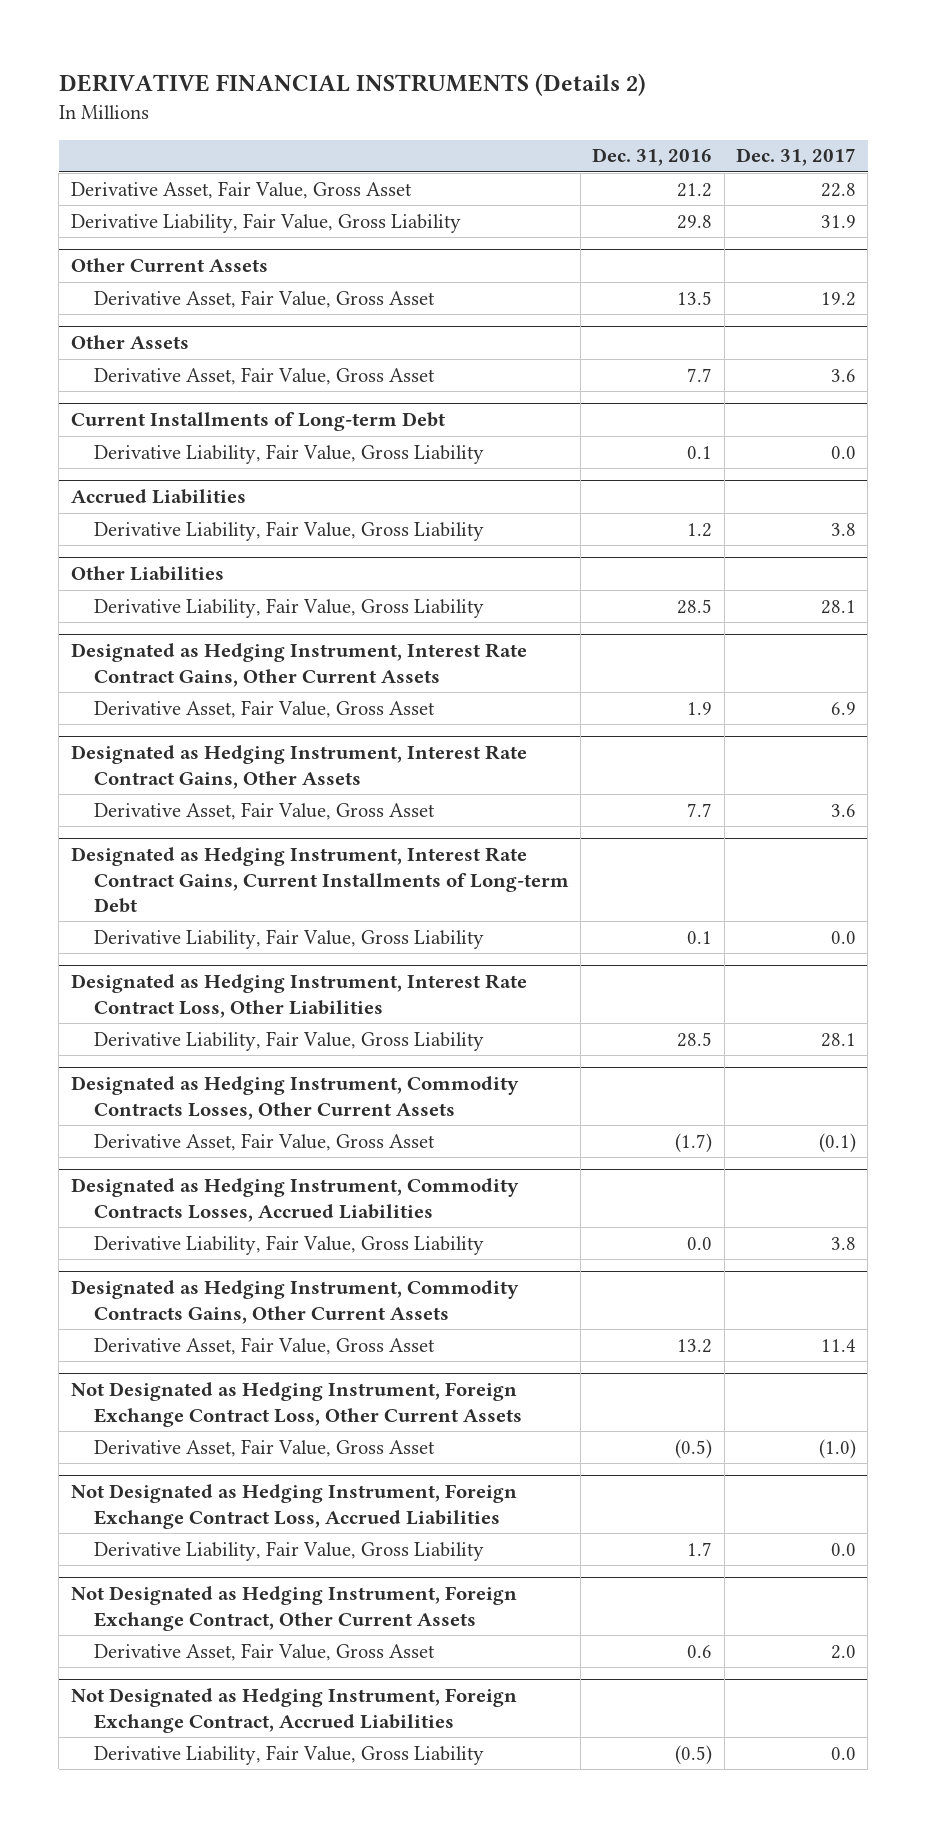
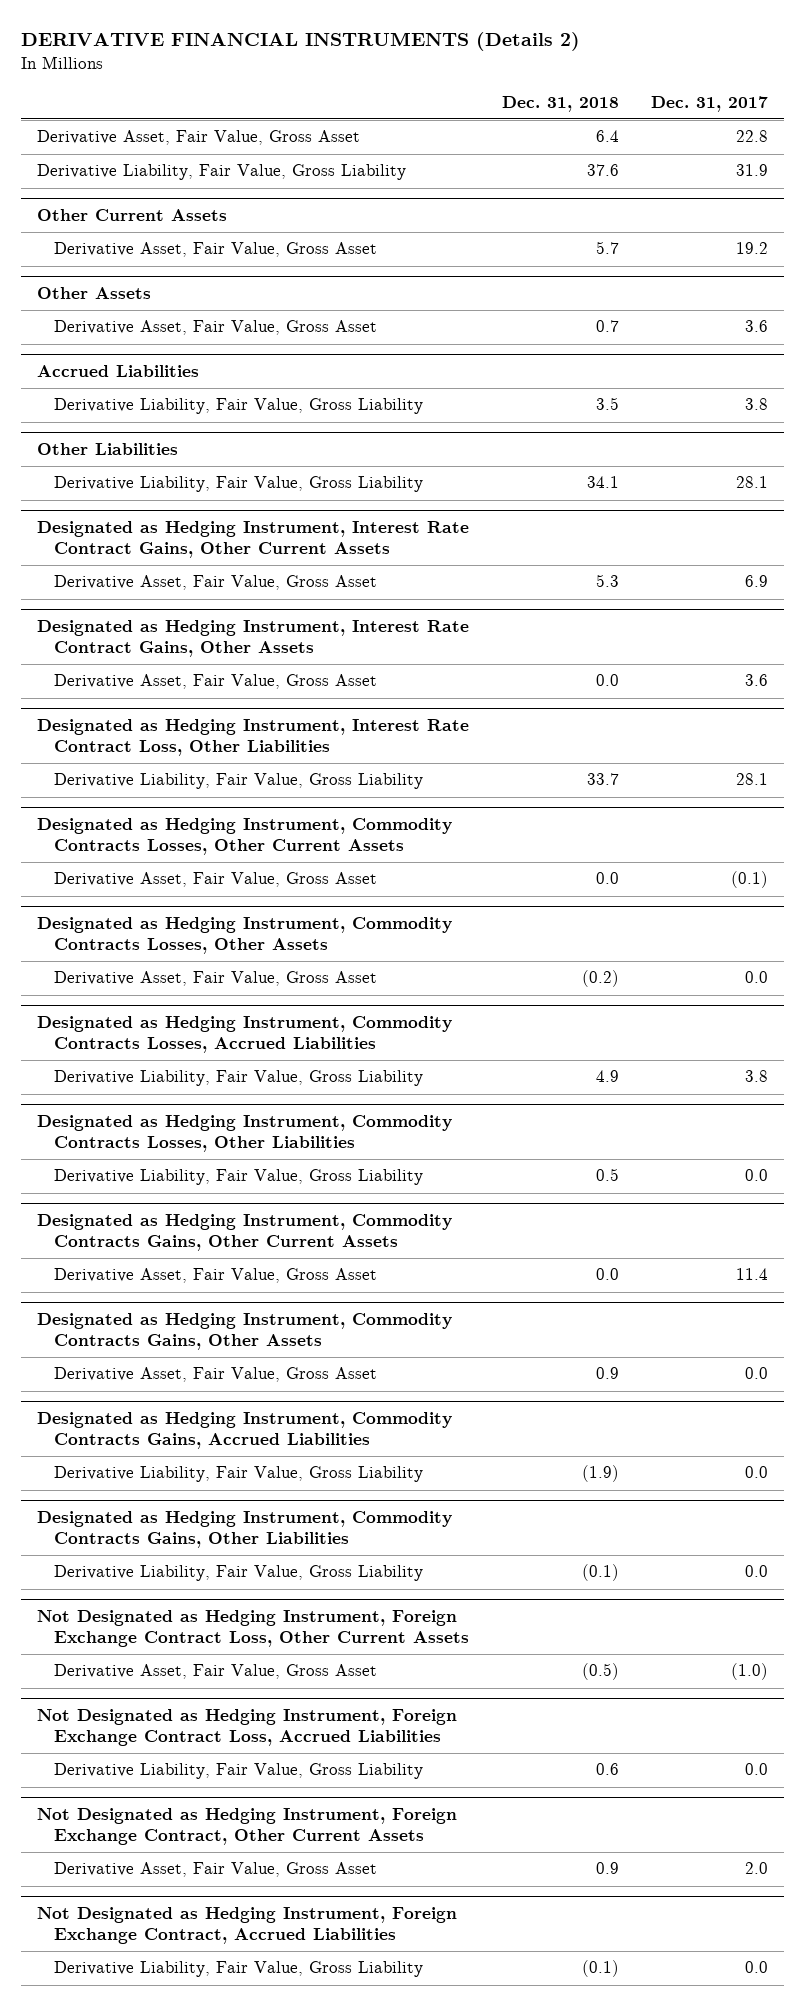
[592,148,713,167] Dec. 31, 2016 -> none
none -> [501,95,619,112] Dec. 31, 2018
[70,412,445,432] Current Installments of Long-term Debt -> none
[93,443,484,464] Derivative Liability, Fair Value, Gross Liability -> none
[70,847,569,914] Designated as Hedging Instrument, Interest Rate Contract Gains, Current Installments of Long-term Debt -> none
[93,928,484,949] Derivative Liability, Fair Value, Gross Liability -> none
none -> [37,916,453,954] Designated as Hedging Instrument, Commodity Contracts Losses, Other Assets
none -> [54,971,378,987] Derivative Asset, Fair Value, Gross Asset
none -> [37,1114,453,1152] Designated as Hedging Instrument, Commodity Contracts Losses, Other Liabilities
none -> [54,1169,424,1186] Derivative Liability, Fair Value, Gross Liability
none -> [37,1312,453,1350] Designated as Hedging Instrument, Commodity Contracts Gains, Other Assets
none -> [54,1367,378,1383] Derivative Asset, Fair Value, Gross Asset
none -> [37,1411,453,1449] Designated as Hedging Instrument, Commodity Contracts Gains, Accrued Liabilities
none -> [54,1466,424,1483] Derivative Liability, Fair Value, Gross Liability
none -> [37,1510,453,1548] Designated as Hedging Instrument, Commodity Contracts Gains, Other Liabilities
none -> [54,1565,424,1582] Derivative Liability, Fair Value, Gross Liability

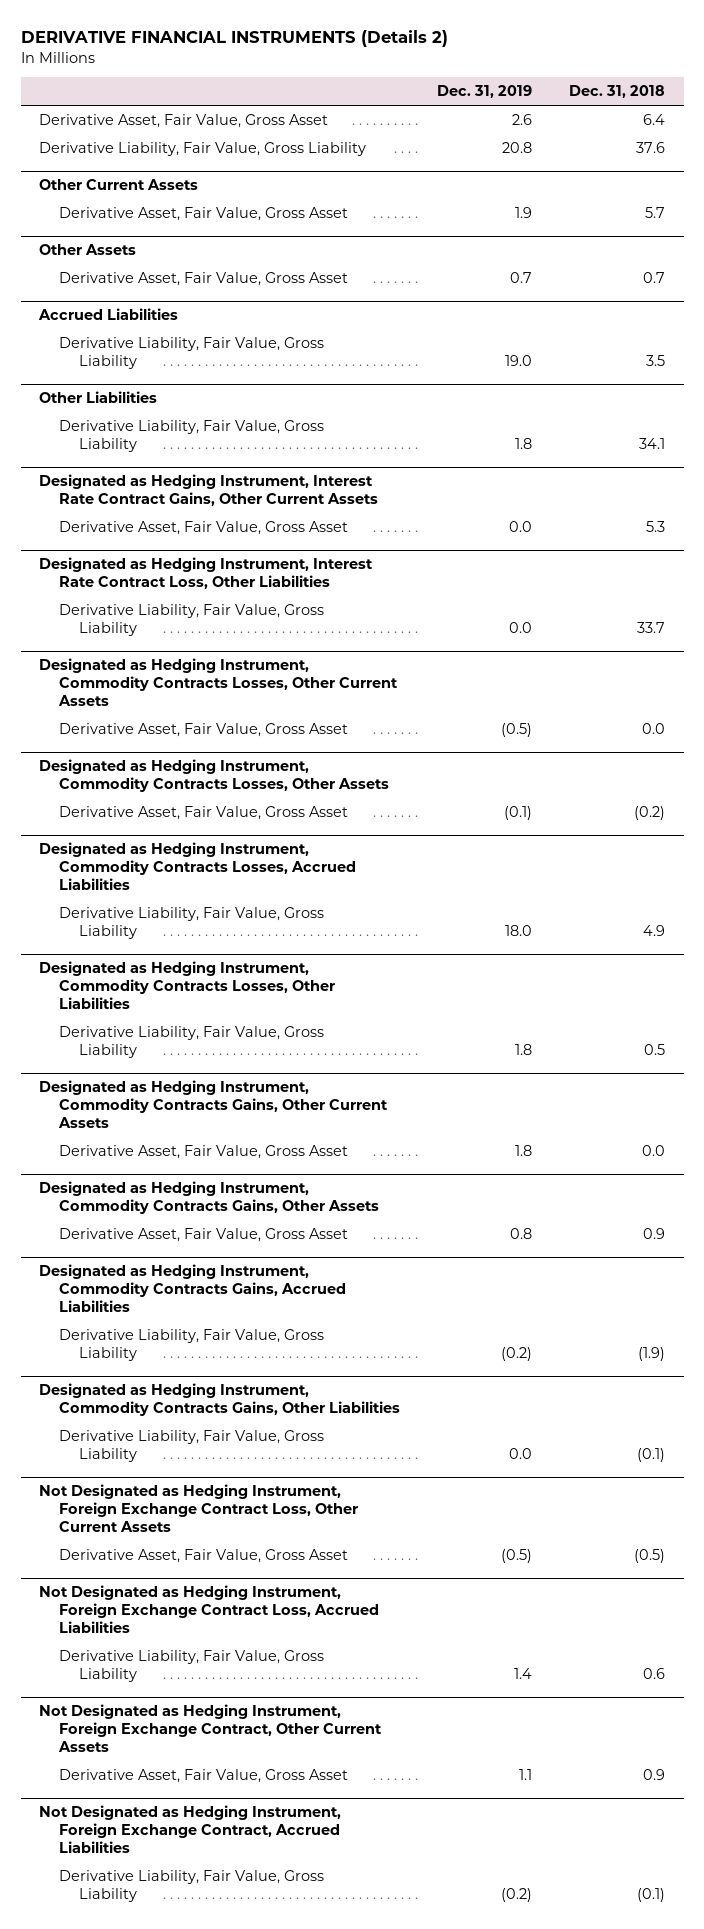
[651,95,769,112] Dec. 31, 2017 -> none
none -> [436,85,532,99] Dec. 31, 2019
[37,619,470,657] Designated as Hedging Instrument, Interest Rate Contract Gains, Other Assets -> none
[54,674,378,690] Derivative Asset, Fair Value, Gross Asset -> none

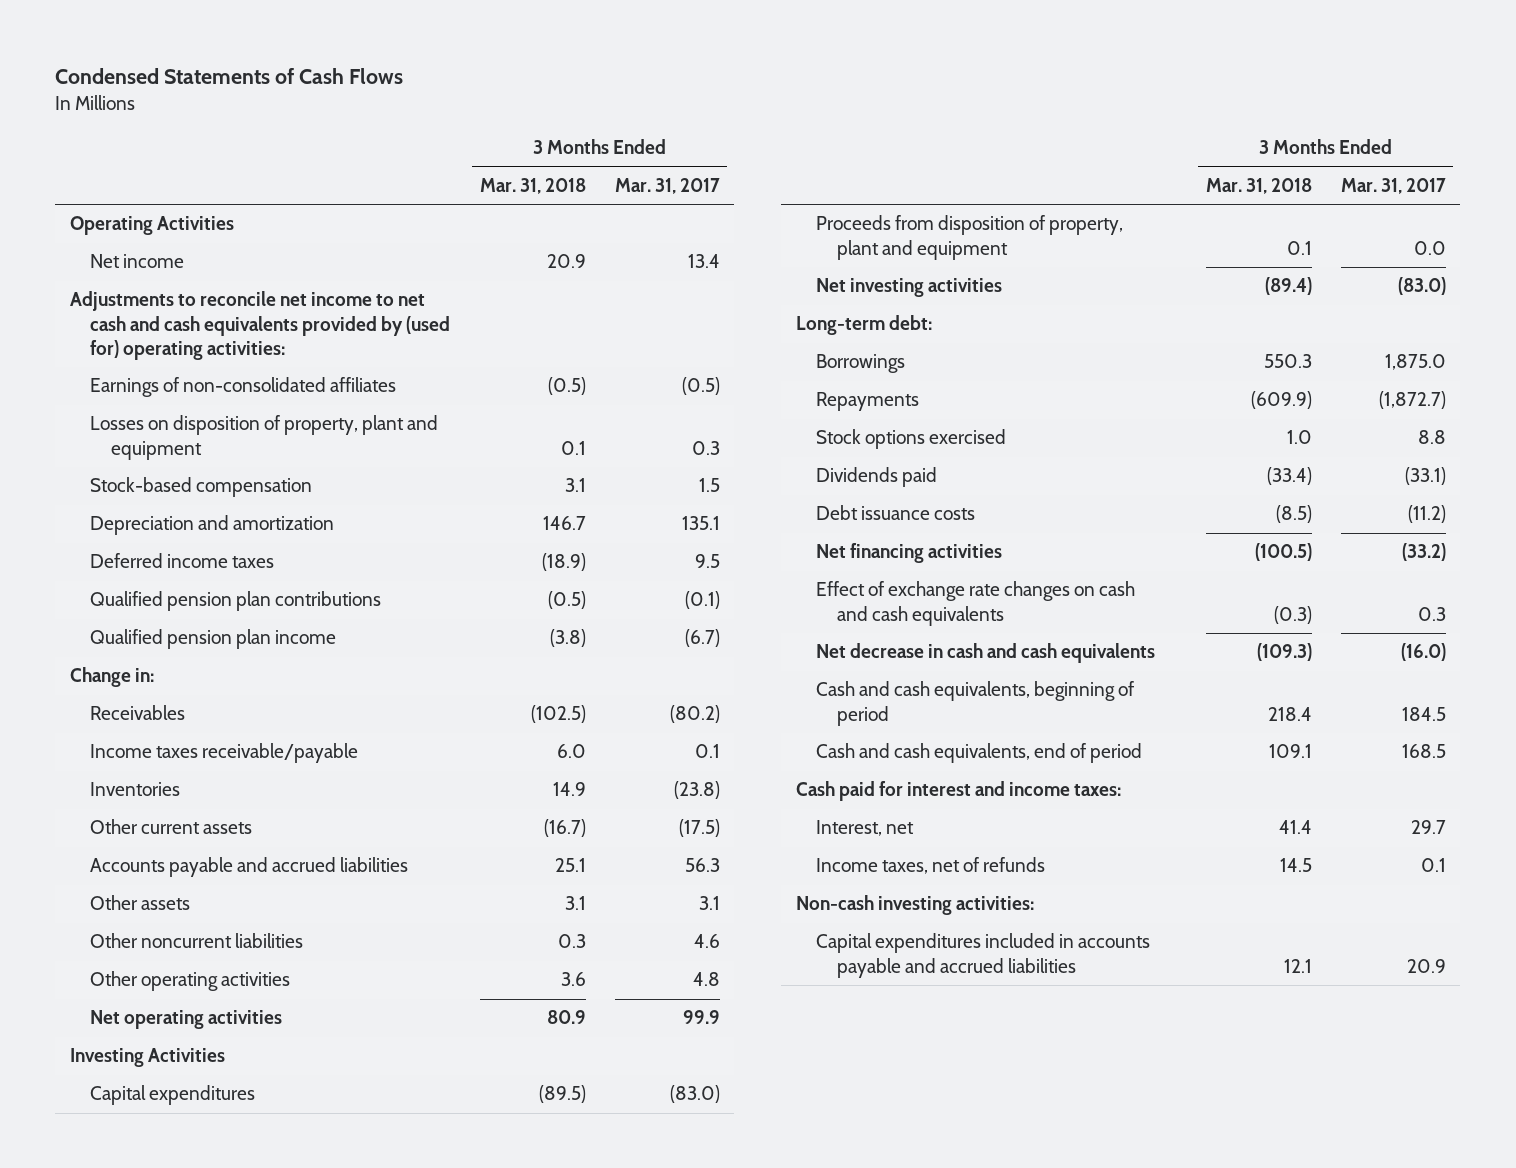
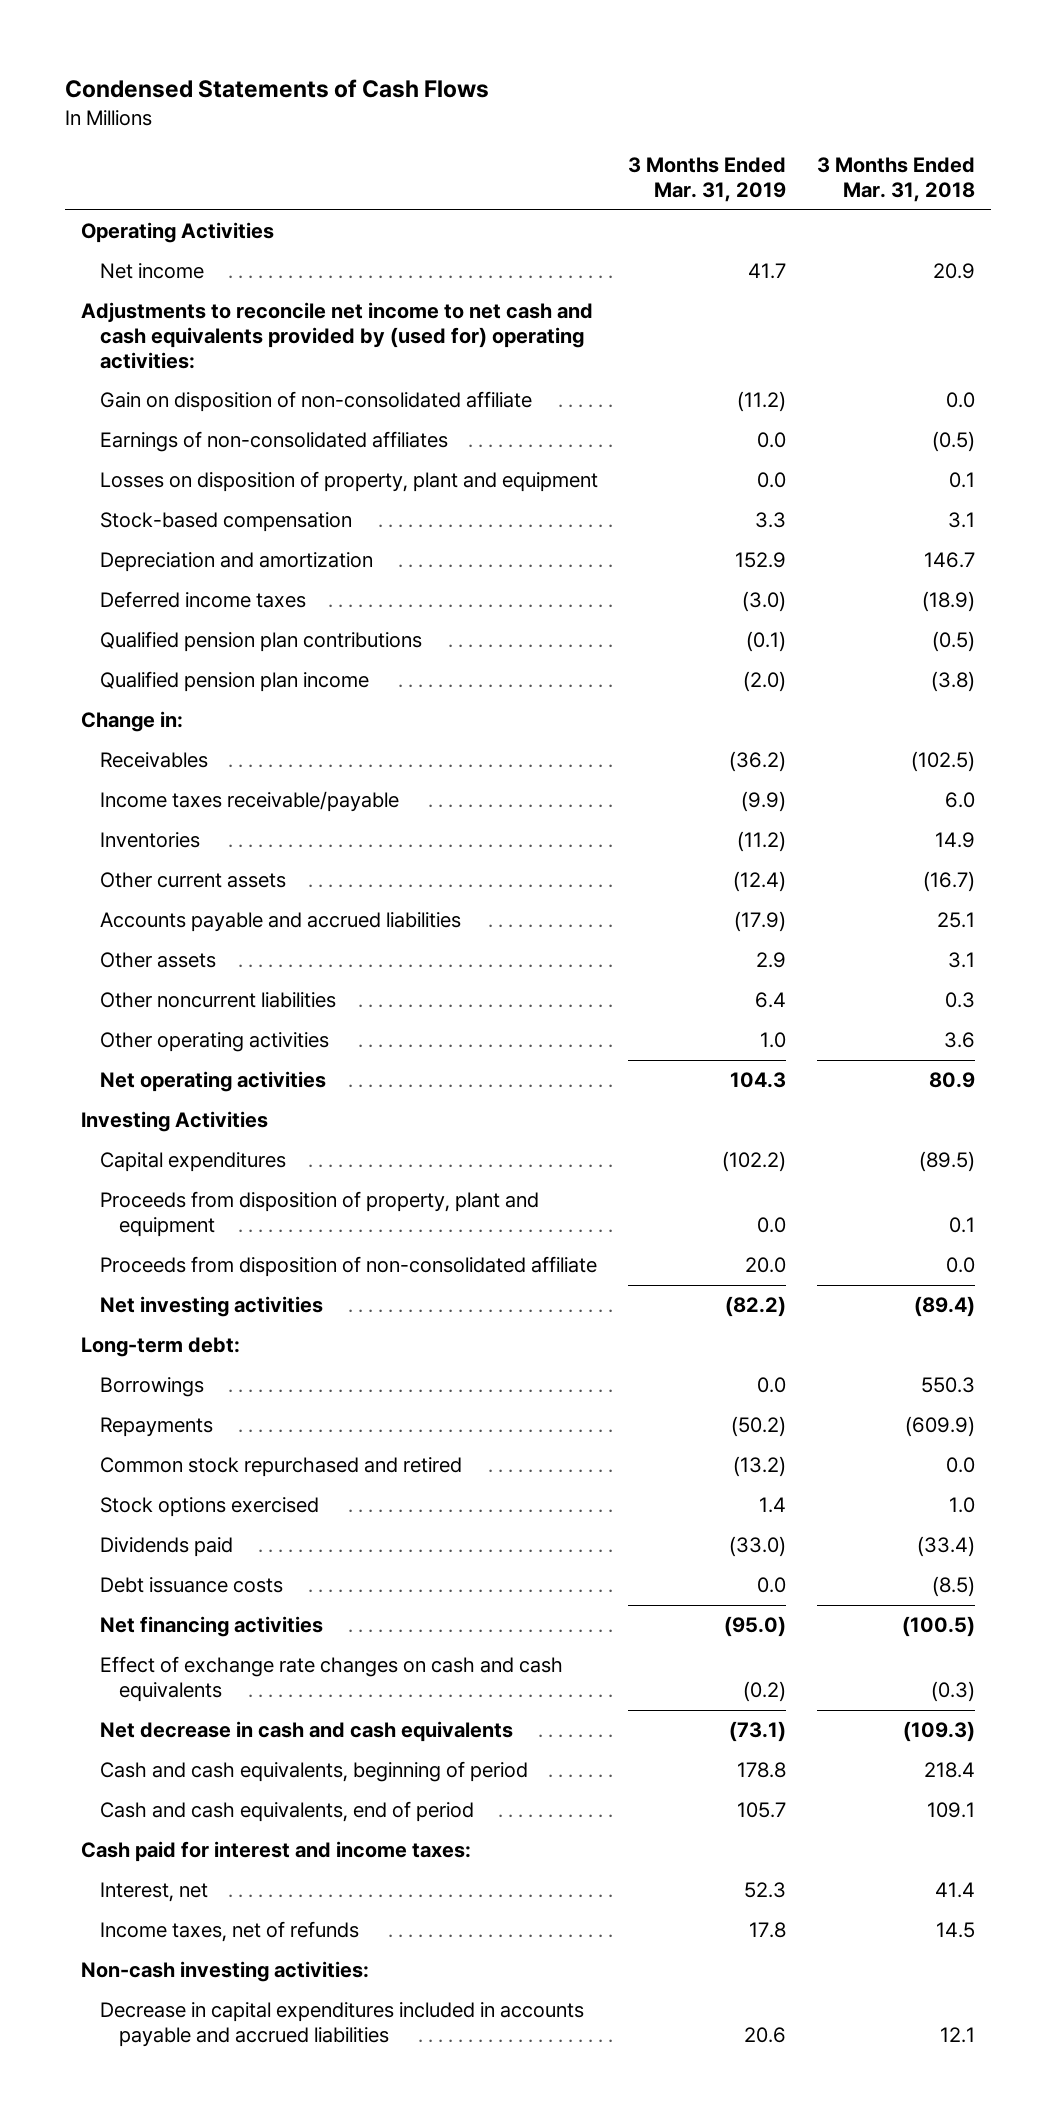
[614,177,720,194] Mar. 31, 2017 -> none
none -> [628,157,787,203] 3 Months Ended Mar. 31, 2019
none -> [99,391,532,413] Gain on disposition of non-consolidated affiliate
none -> [99,1256,597,1278] Proceeds from disposition of non-consolidated affiliate
none -> [99,1457,462,1478] Common stock repurchased and retired
[816,933,1151,978] Capital expenditures included in accounts payable and accrued liabilities -> [99,2002,584,2047] Decrease in capital expenditures included in accounts payable and accrued liabilities

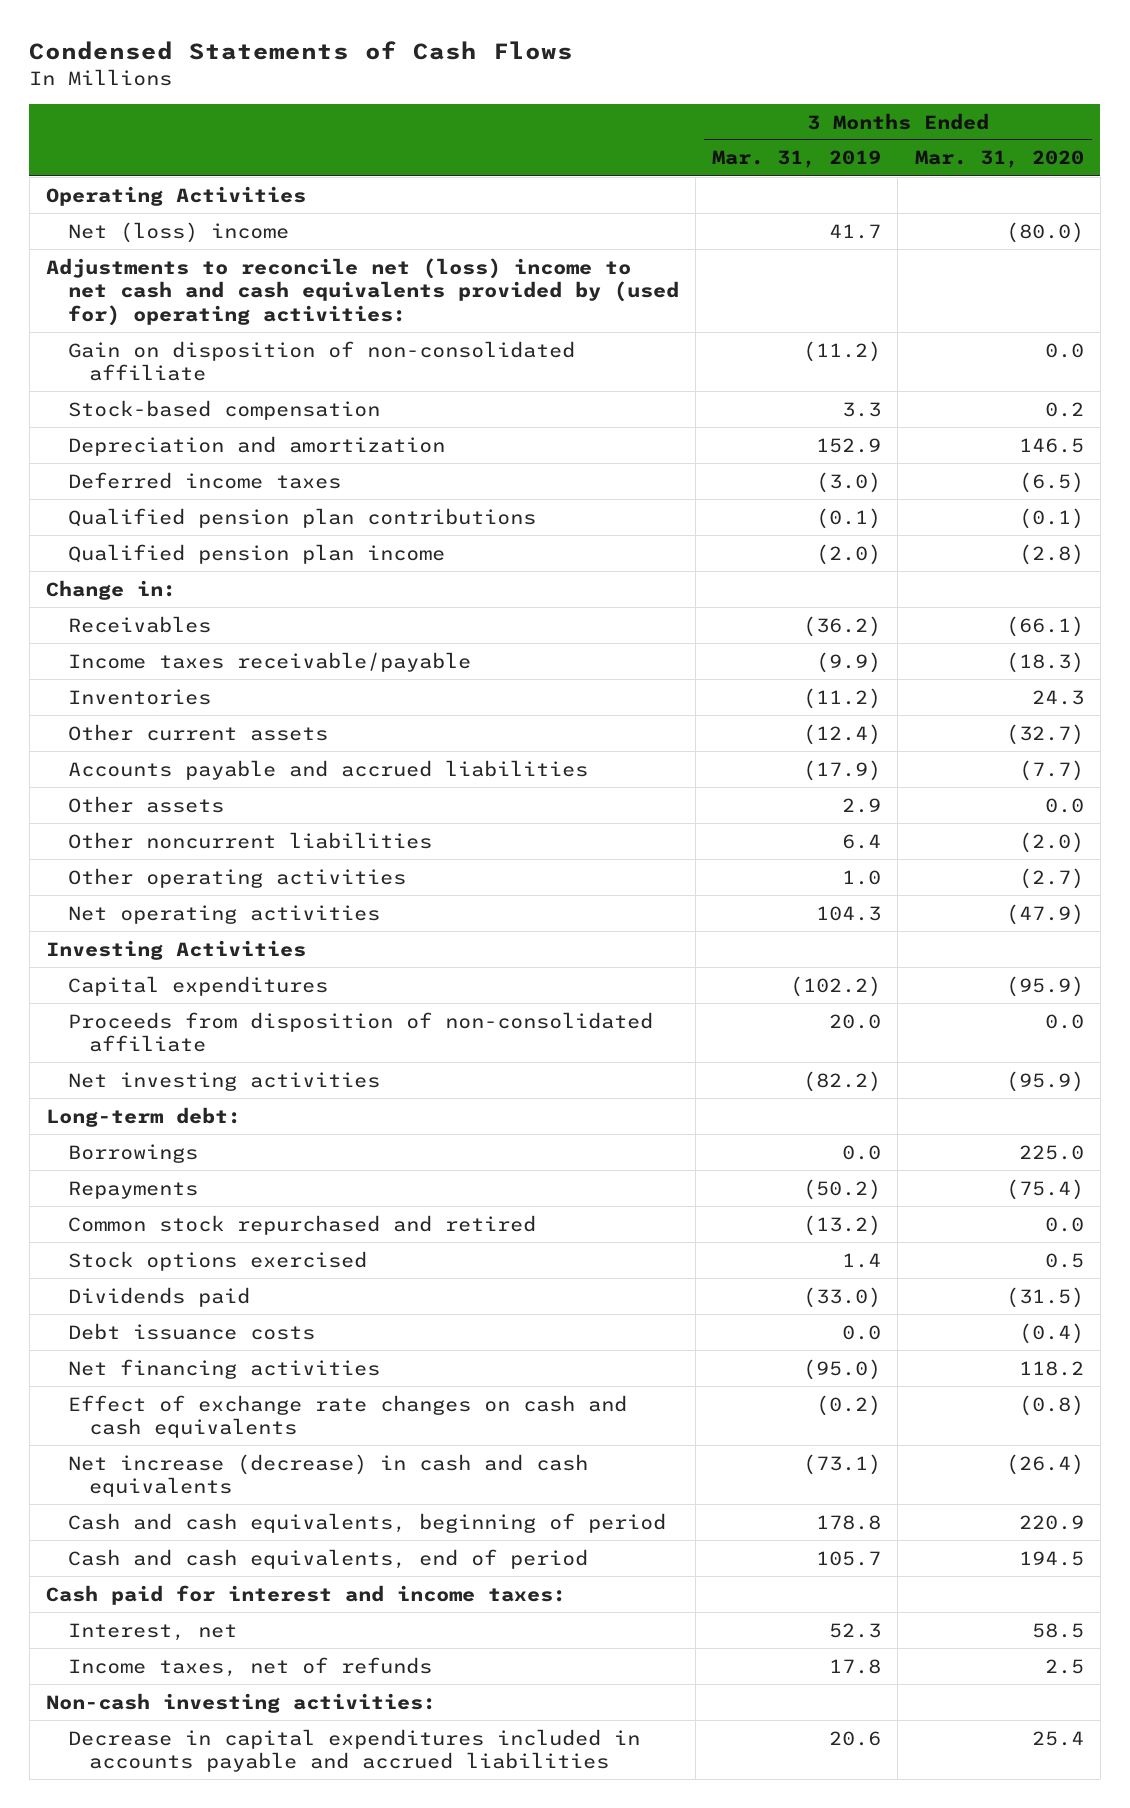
[817,157,976,203] 3 Months Ended Mar. 31, 2018 -> none
none -> [914,150,1084,169] Mar. 31, 2020
[99,263,204,280] Net income -> [67,221,289,243] Net (loss) income
[80,302,593,369] Adjustments to reconcile net income to net cash and cash equivalents provided by (used for) operating activities: -> [46,257,679,326] Adjustments to reconcile net (loss) income to net cash and cash equivalents provided by (used for) operating activities:
[99,431,448,453] Earnings of non-consolidated affiliates -> none
[99,471,598,493] Losses on disposition of property, plant and equipment -> none
[99,1191,539,1237] Proceeds from disposition of property, plant and equipment -> none
[99,1721,513,1743] Net decrease in cash and cash equivalents -> [67,1453,588,1498] Net increase (decrease) in cash and cash equivalents

